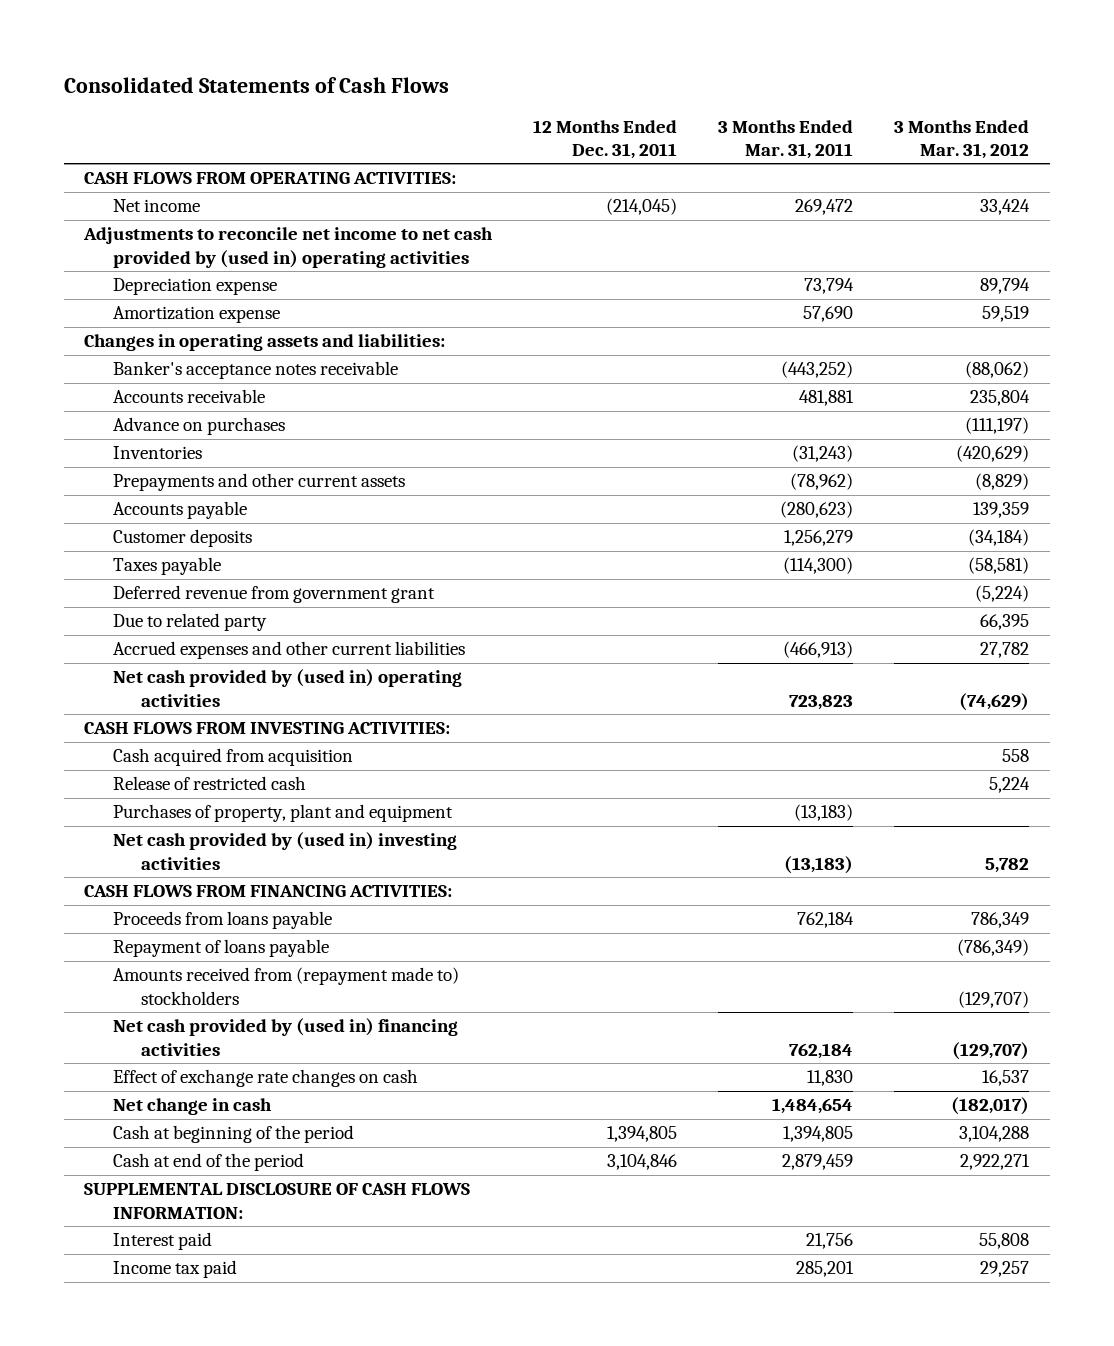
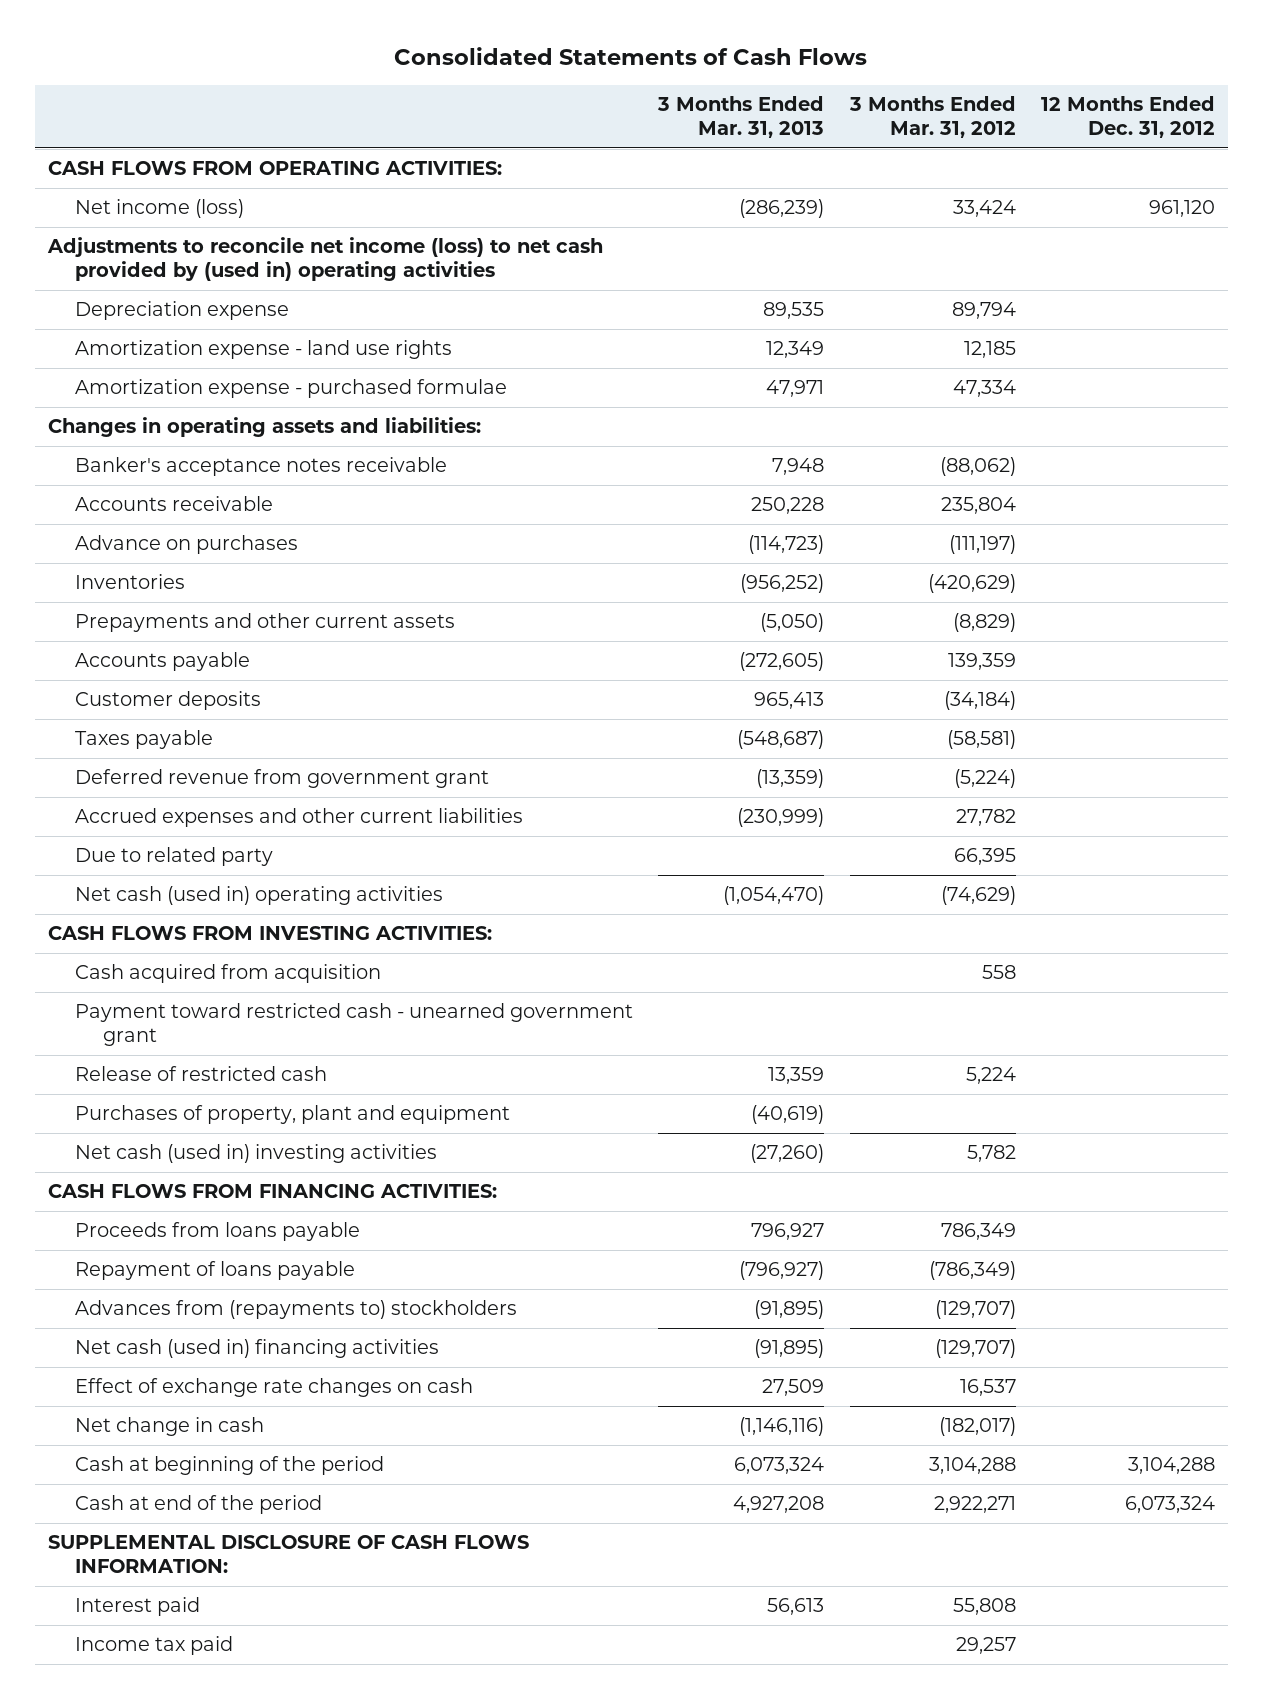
[533,119,678,159] 12 Months Ended Dec. 31, 2011 -> none
[718,119,854,159] 3 Months Ended Mar. 31, 2011 -> none
none -> [657,96,825,139] 3 Months Ended Mar. 31, 2013
none -> [1041,96,1216,139] 12 Months Ended Dec. 31, 2012
[112,199,200,213] Net income -> [75,199,245,219] Net income (loss)
[83,227,494,268] Adjustments to reconcile net income to net cash provided by (used in) operating activities -> [46,237,603,282] Adjustments to reconcile net income (loss) to net cash provided by (used in) operating activities
[112,306,280,324] Amortization expense -> [75,340,453,360] Amortization expense - land use rights
[982,306,1030,323] 59,519 -> [963,341,1016,359] 12,185
none -> [75,379,508,399] Amortization expense - purchased formulae
[112,613,267,632] Due to related party -> [75,847,274,867] Due to related party
[112,669,462,707] Net cash provided by (used in) operating activities -> [75,886,444,906] Net cash (used in) operating activities
none -> [75,1003,634,1047] Payment toward restricted cash - unearned government grant
[112,832,457,870] Net cash provided by (used in) investing activities -> [75,1144,438,1164] Net cash (used in) investing activities
[112,967,459,1005] Amounts received from (repayment made to) stockholders -> [75,1300,518,1320] Advances from (repayments to) stockholders
[112,1018,458,1056] Net cash provided by (used in) financing activities -> [75,1339,440,1359] Net cash (used in) financing activities

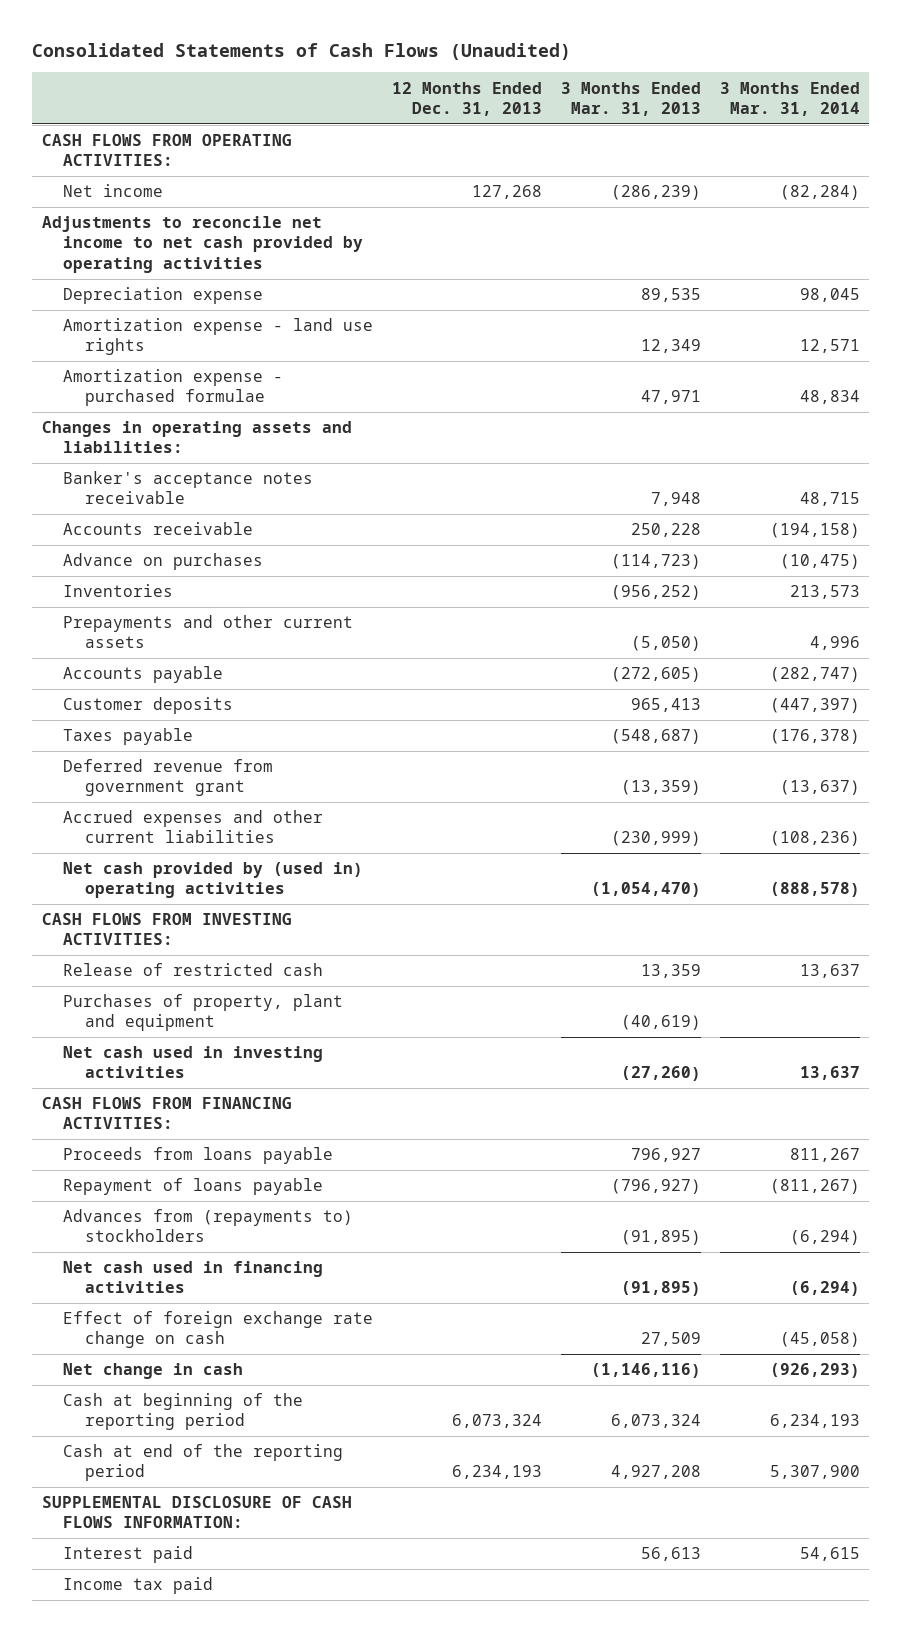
[394,47,868,66] Consolidated Statements of Cash Flows -> [32,42,572,60] Consolidated Statements of Cash Flows (Unaudited)
[848,96,1016,139] 3 Months Ended Mar. 31, 2012 -> none
[1041,96,1216,139] 12 Months Ended Dec. 31, 2012 -> none
none -> [392,81,543,116] 12 Months Ended Dec. 31, 2013
none -> [720,81,861,116] 3 Months Ended Mar. 31, 2014
[75,199,245,219] Net income (loss) -> [63,184,164,198] Net income
[46,237,603,282] Adjustments to reconcile net income (loss) to net cash provided by (used in) operating activities -> [41,216,364,273] Adjustments to reconcile net income to net cash provided by operating activities
[75,847,274,867] Due to related party -> none
[75,886,444,906] Net cash (used in) operating activities -> [63,862,364,899] Net cash provided by (used in) operating activities
[75,964,382,984] Cash acquired from acquisition -> none
[75,1003,634,1047] Payment toward restricted cash - unearned government grant -> none
[75,1144,438,1164] Net cash (used in) investing activities -> [63,1046,324,1079] Net cash used in investing activities
[75,1339,440,1359] Net cash (used in) financing activities -> [63,1261,324,1294] Net cash used in financing activities
[75,1378,474,1398] Effect of exchange rate changes on cash -> [63,1311,374,1349] Effect of foreign exchange rate change on cash
[75,1456,385,1476] Cash at beginning of the period -> [63,1393,304,1431] Cash at beginning of the reporting period
[75,1495,323,1515] Cash at end of the period -> [63,1444,344,1482] Cash at end of the reporting period

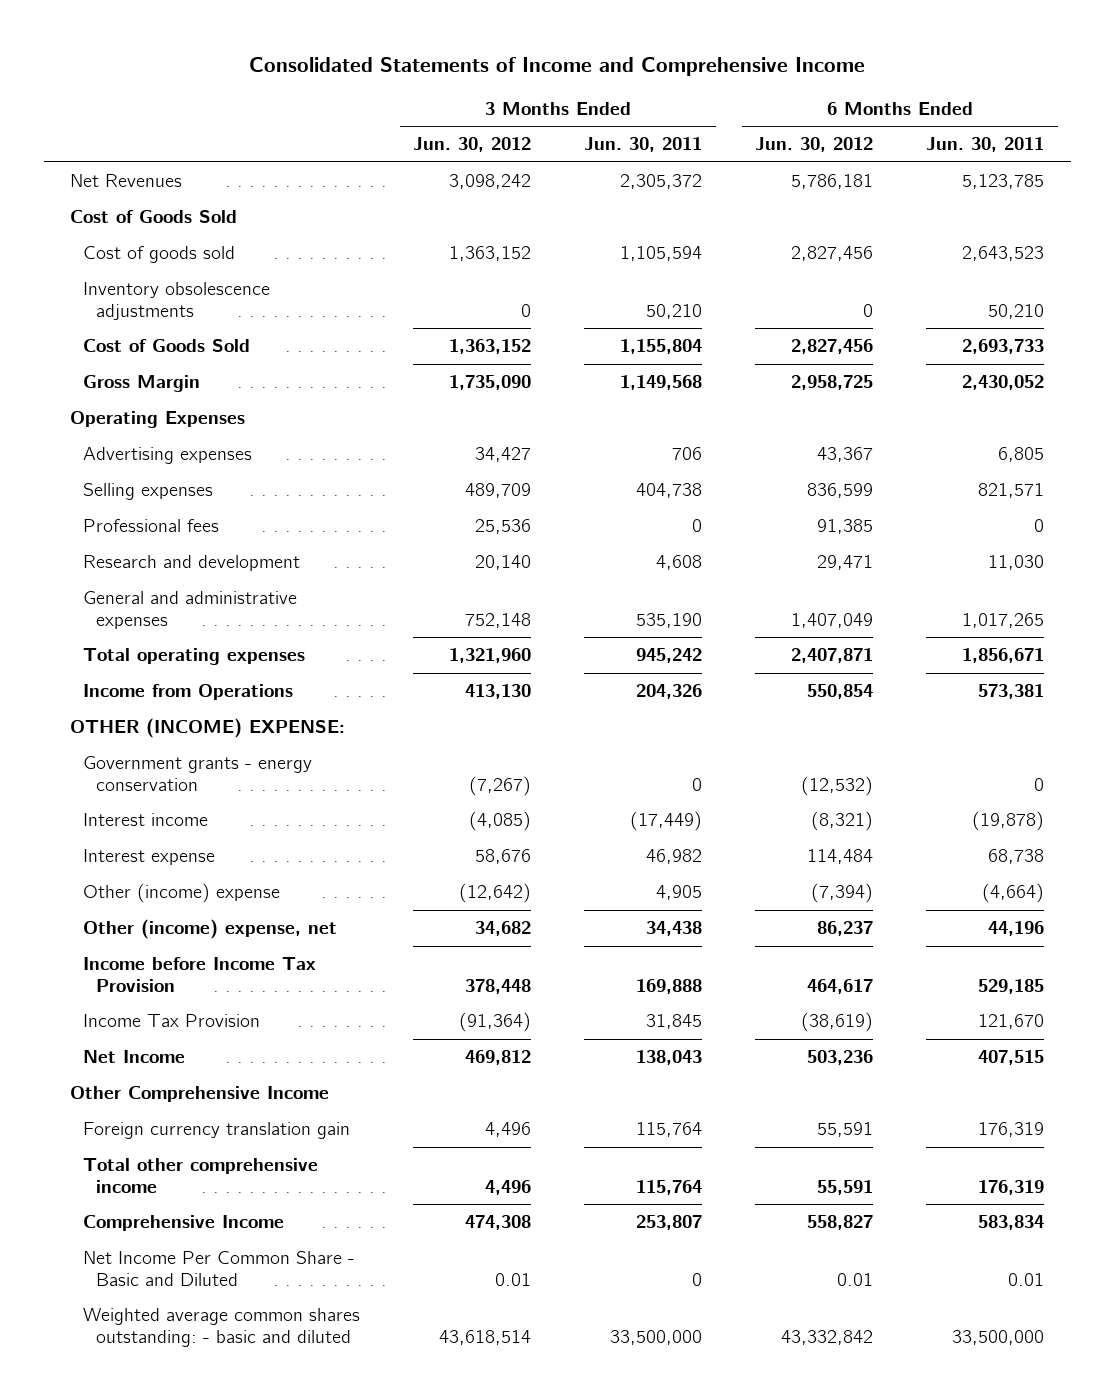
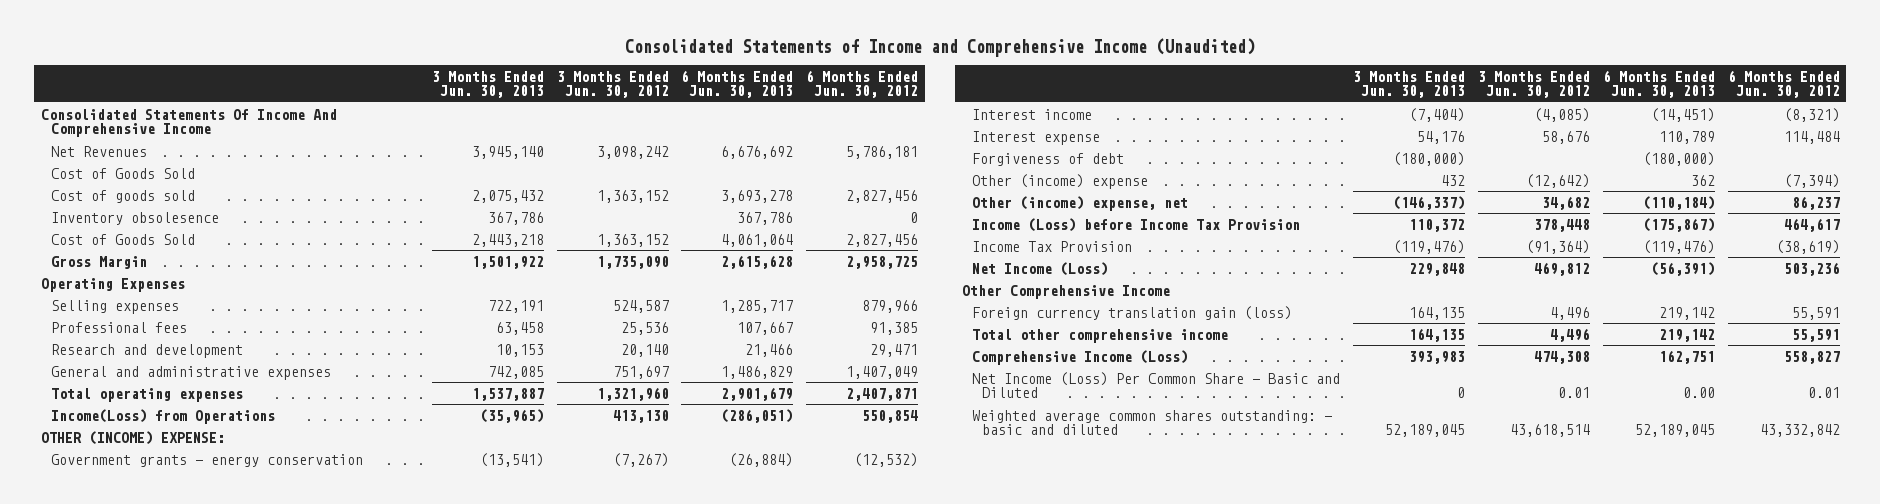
[249,57,866,77] Consolidated Statements of Income and Comprehensive Income -> [625,37,1256,57] Consolidated Statements of Income and Comprehensive Income (Unaudited)
[584,137,703,153] Jun. 30, 2011 -> none
[926,137,1045,153] Jun. 30, 2011 -> none
none -> [431,70,544,99] 3 Months Ended Jun. 30, 2013
none -> [681,69,794,99] 6 Months Ended Jun. 30, 2013
none -> [40,108,337,138] Consolidated Statements Of Income And Comprehensive Income
[83,282,271,320] Inventory obsolescence adjustments -> none
none -> [50,211,219,225] Inventory obsolesence
[83,447,253,465] Advertising expenses -> none
[465,483,532,499] 489,709 -> [612,299,669,313] 524,587
[807,483,874,499] 836,599 -> [862,299,919,313] 879,966
[465,612,532,628] 752,148 -> [612,365,669,379] 751,697
[83,684,294,701] Income from Operations -> [50,408,275,424] Income(Loss) from Operations
none -> [971,152,1124,166] Forgiveness of debt
[83,957,317,992] Income before Income Tax Provision -> [971,217,1300,232] Income (Loss) before Income Tax Provision
[83,1050,186,1064] Net Income -> [971,261,1108,276] Net Income (Loss)
[83,1122,351,1140] Foreign currency translation gain -> [971,305,1292,320] Foreign currency translation gain (loss)
[83,1215,285,1232] Comprehensive Income -> [971,349,1188,365] Comprehensive Income (Loss)
[83,1251,356,1286] Net Income Per Common Share - Basic and Diluted -> [971,371,1340,399] Net Income (Loss) Per Common Share - Basic and Diluted

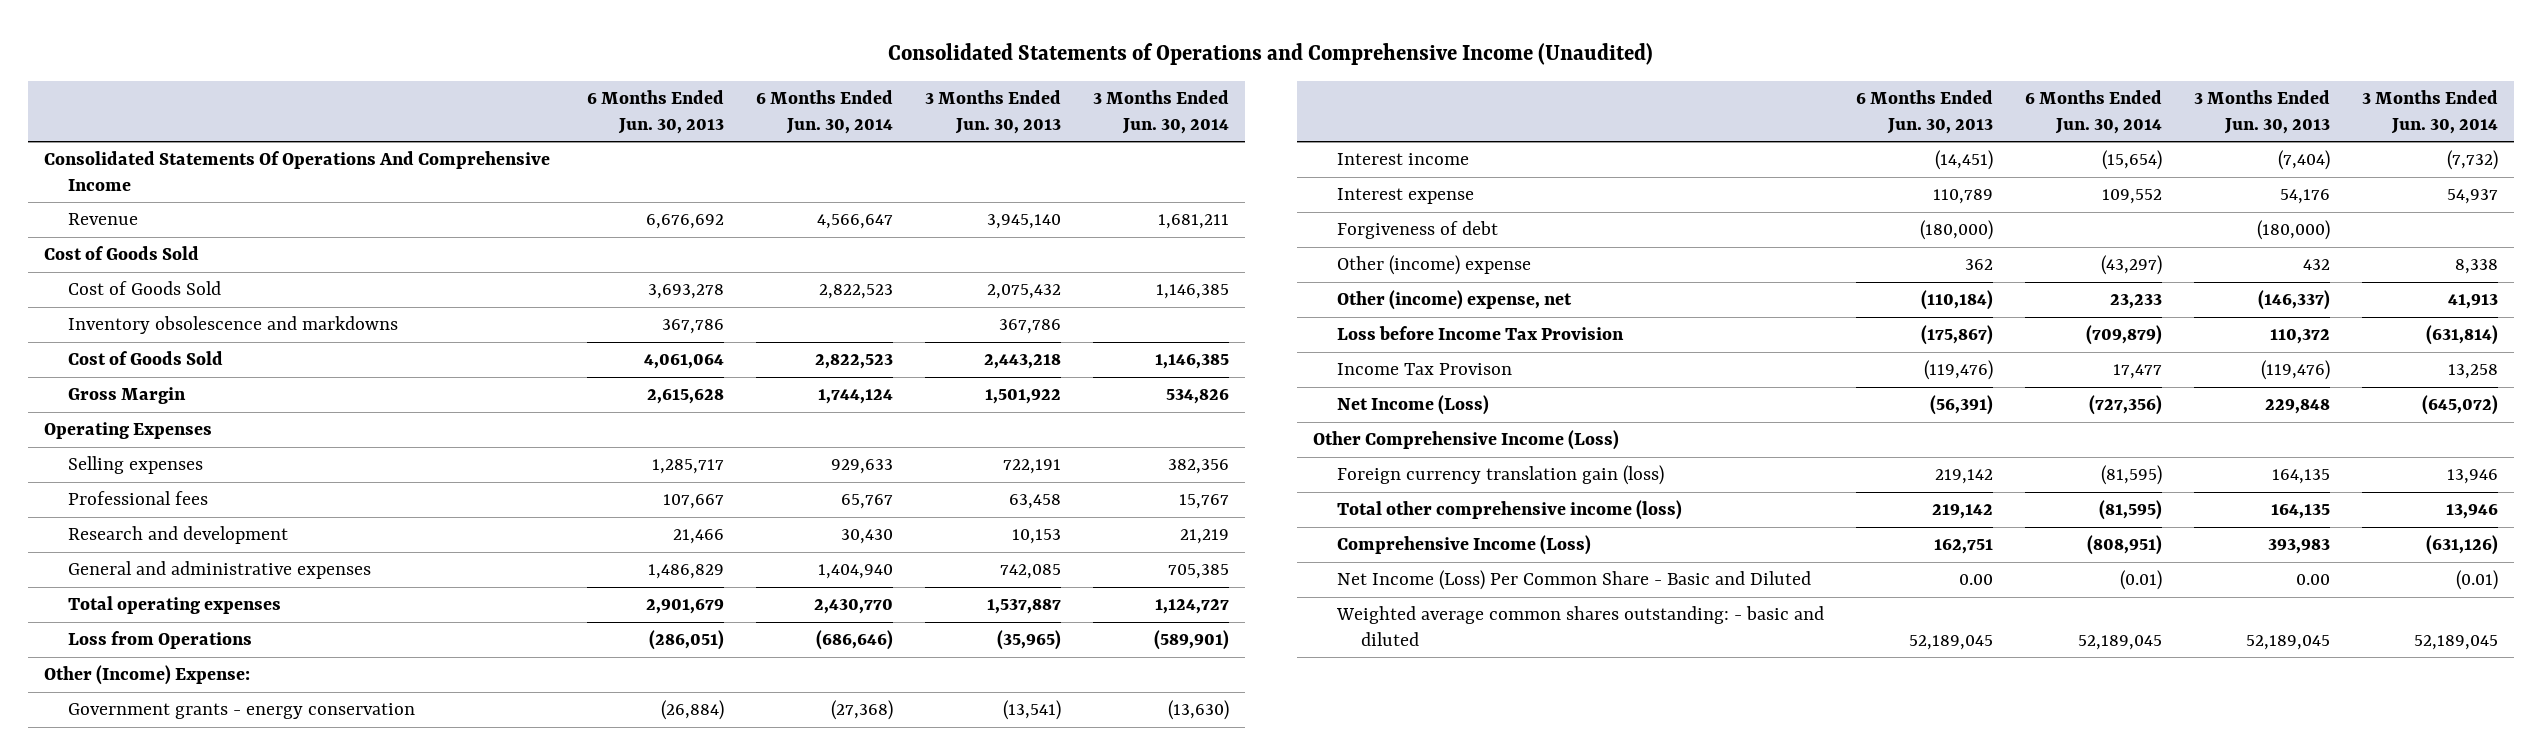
[625,37,1256,57] Consolidated Statements of Income and Comprehensive Income (Unaudited) -> [887,43,1653,66] Consolidated Statements of Operations and Comprehensive Income (Unaudited)
[556,70,669,99] 3 Months Ended Jun. 30, 2012 -> none
[806,69,919,99] 6 Months Ended Jun. 30, 2012 -> none
none -> [756,90,894,134] 6 Months Ended Jun. 30, 2014
none -> [1092,90,1229,134] 3 Months Ended Jun. 30, 2014
[40,108,337,138] Consolidated Statements Of Income And Comprehensive Income -> [43,151,550,191] Consolidated Statements Of Operations And Comprehensive Income
[50,145,147,157] Net Revenues -> [68,213,139,226] Revenue
[50,189,195,203] Cost of goods sold -> [68,281,222,296] Cost of Goods Sold
[50,211,219,225] Inventory obsolesence -> [68,316,399,335] Inventory obsolescence and markdowns
[50,408,275,424] Income(Loss) from Operations -> [68,631,253,650] Loss from Operations
[40,430,225,445] OTHER (INCOME) EXPENSE: -> [43,665,250,686] Other (Income) Expense:
[971,217,1300,232] Income (Loss) before Income Tax Provision -> [1337,326,1625,341] Loss before Income Tax Provision
[971,240,1132,252] Income Tax Provision -> [1337,363,1513,376] Income Tax Provison
[961,284,1170,299] Other Comprehensive Income -> [1312,430,1619,451] Other Comprehensive Income (Loss)
[971,328,1228,343] Total other comprehensive income -> [1337,500,1683,521] Total other comprehensive income (loss)
[1456,387,1465,399] 0 -> [2296,574,2331,586] 0.00

